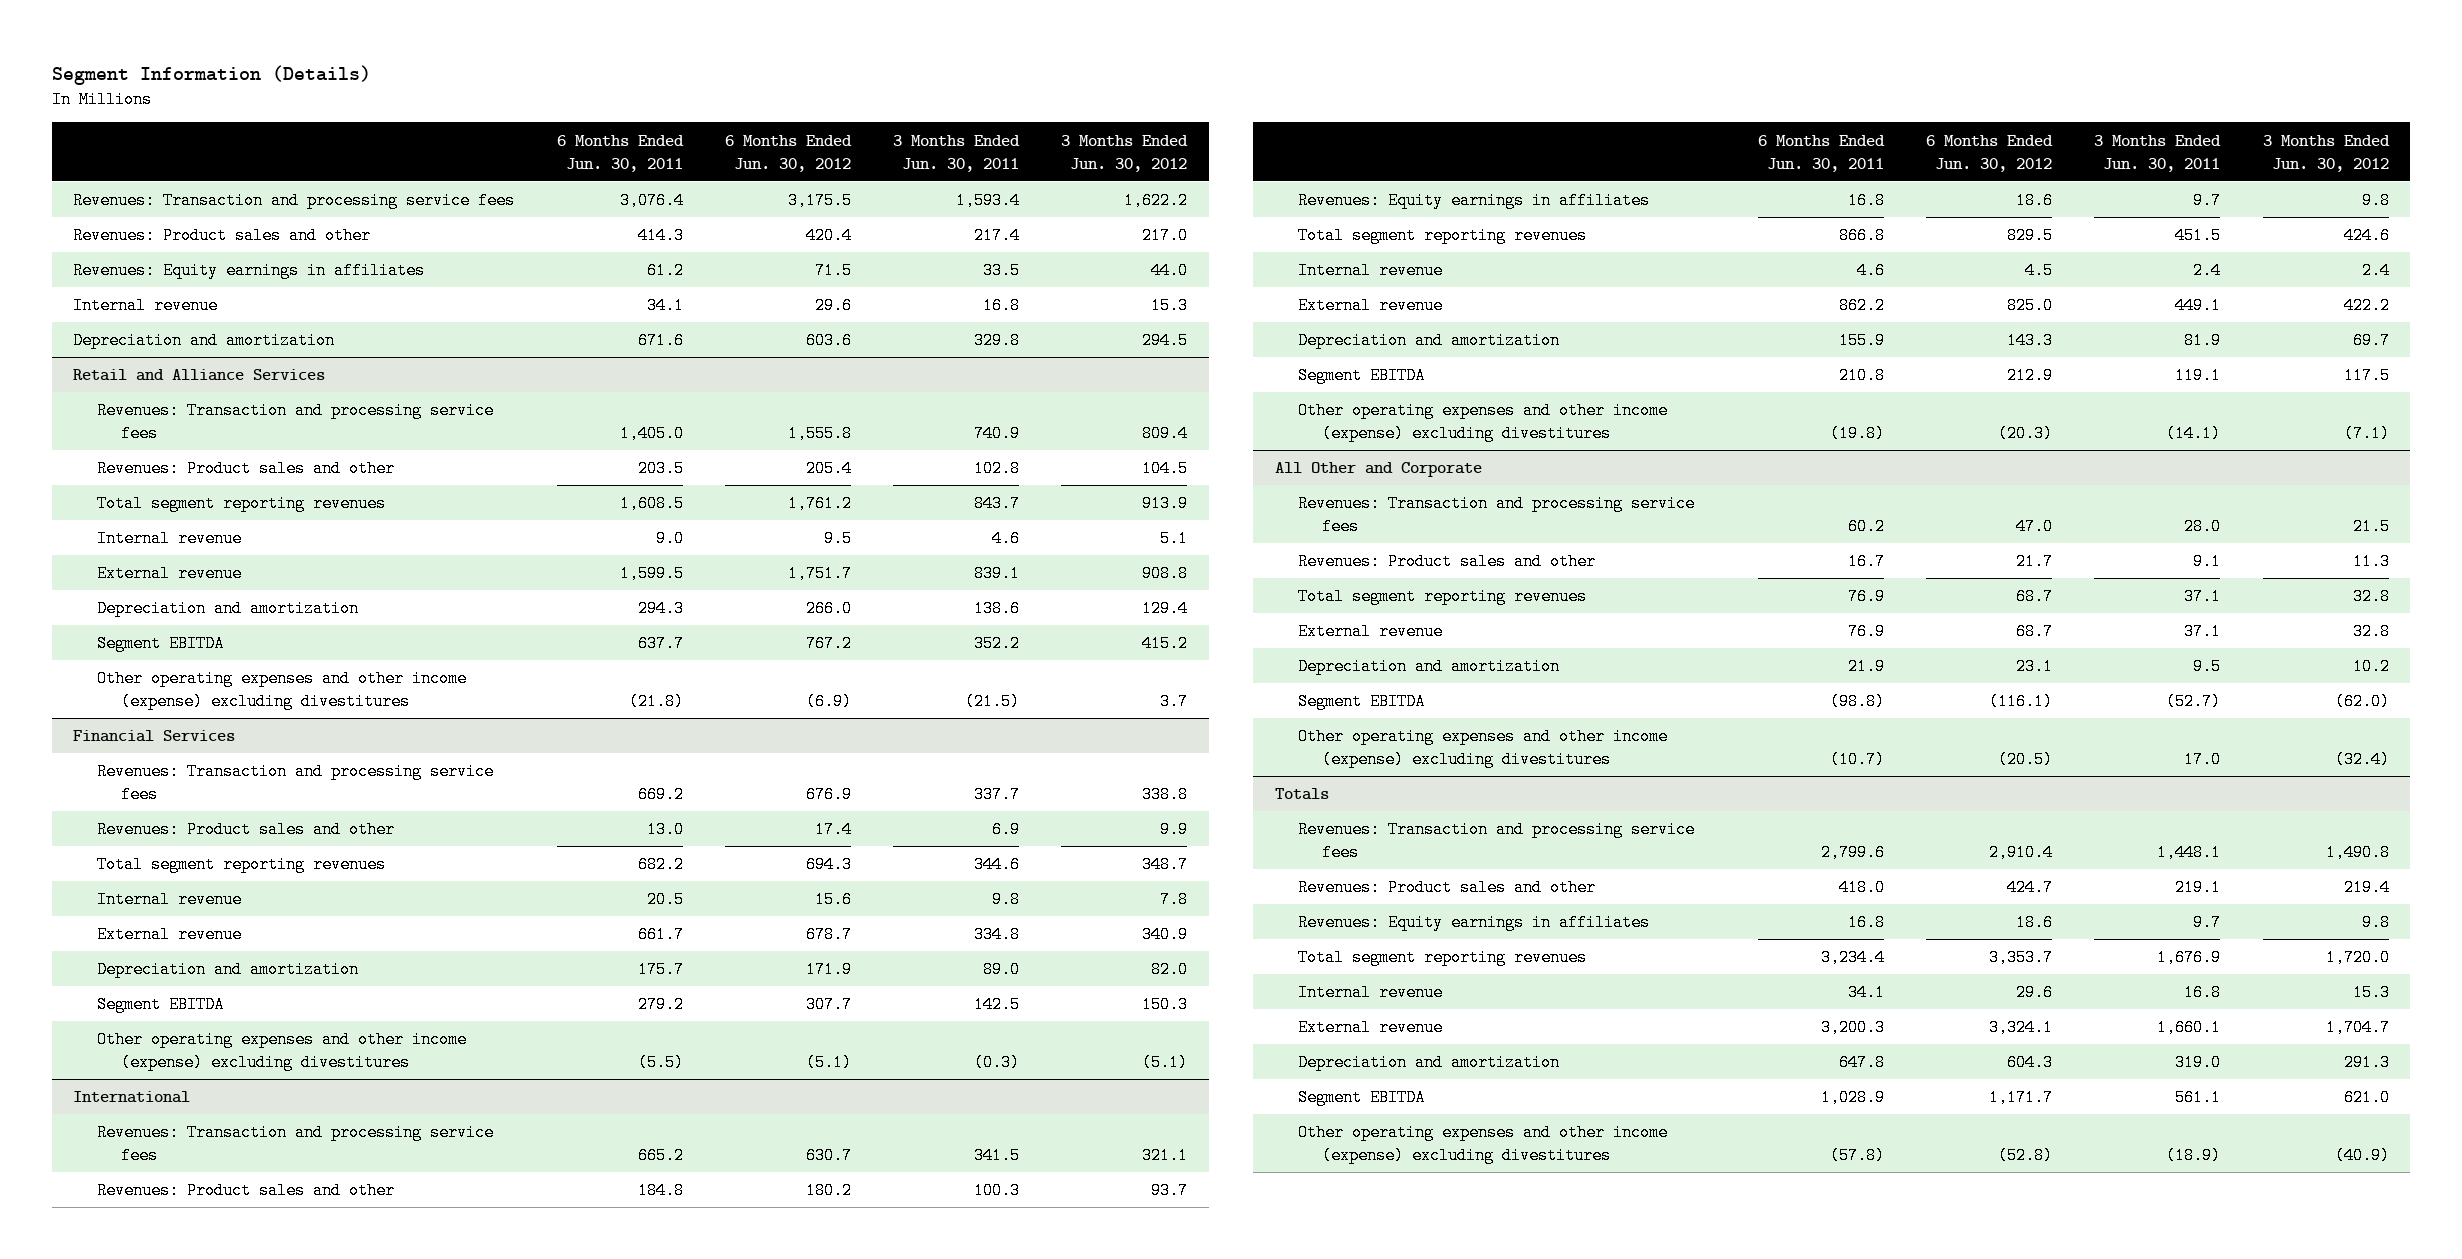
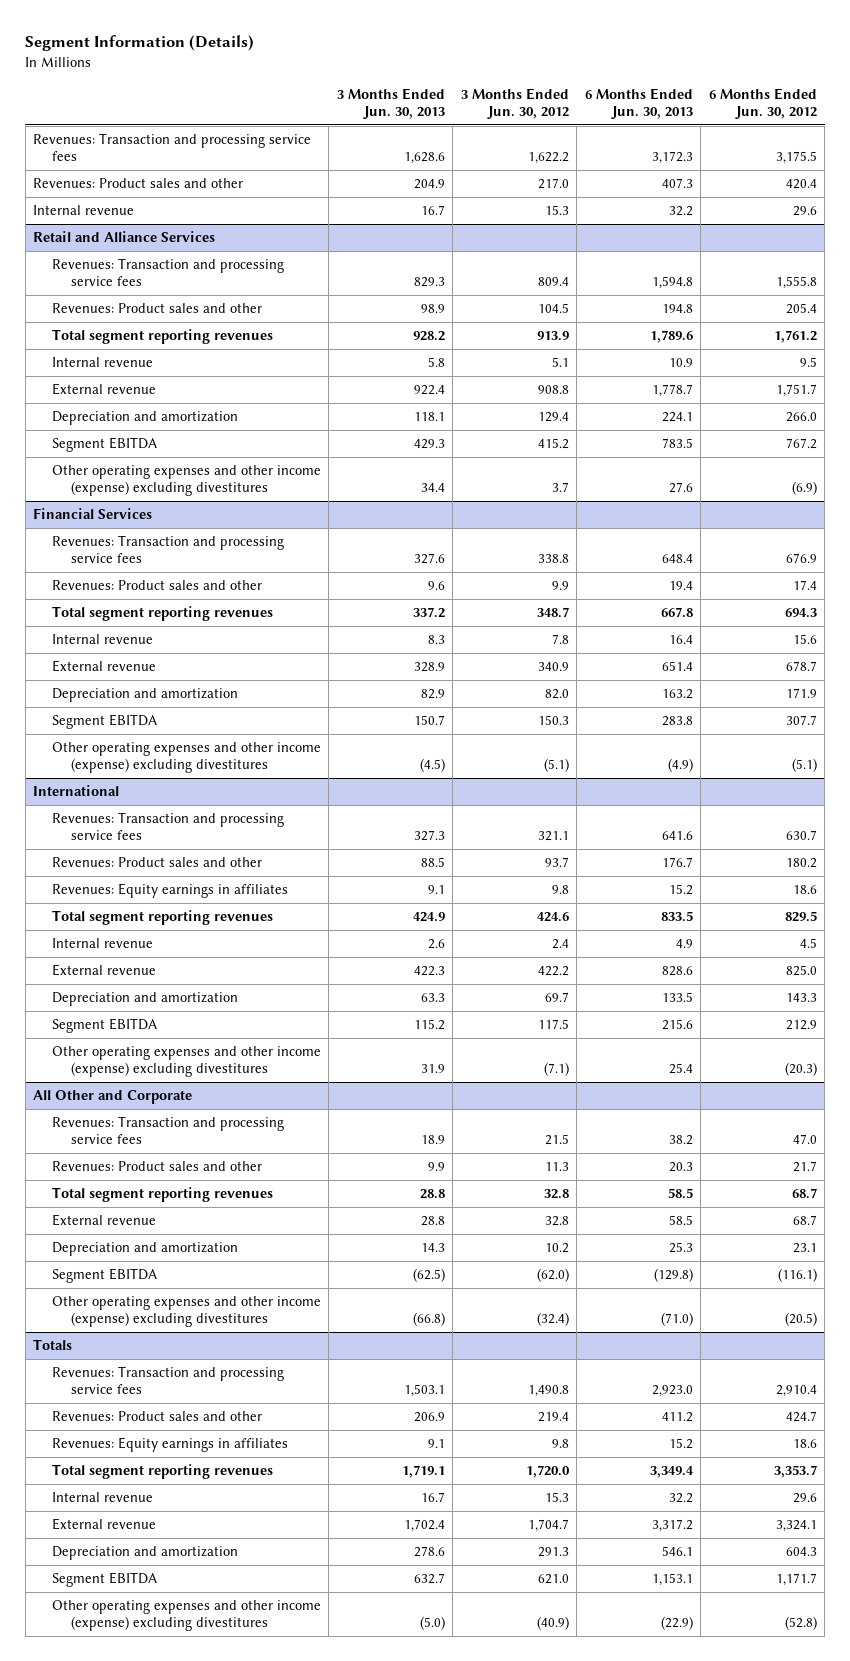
[556,134,684,172] 6 Months Ended Jun. 30, 2011 -> none
[893,134,1021,172] 3 Months Ended Jun. 30, 2011 -> none
none -> [336,87,445,120] 3 Months Ended Jun. 30, 2013
none -> [584,87,693,120] 6 Months Ended Jun. 30, 2013
[73,262,426,280] Revenues: Equity earnings in affiliates -> none
[73,332,336,350] Depreciation and amortization -> none

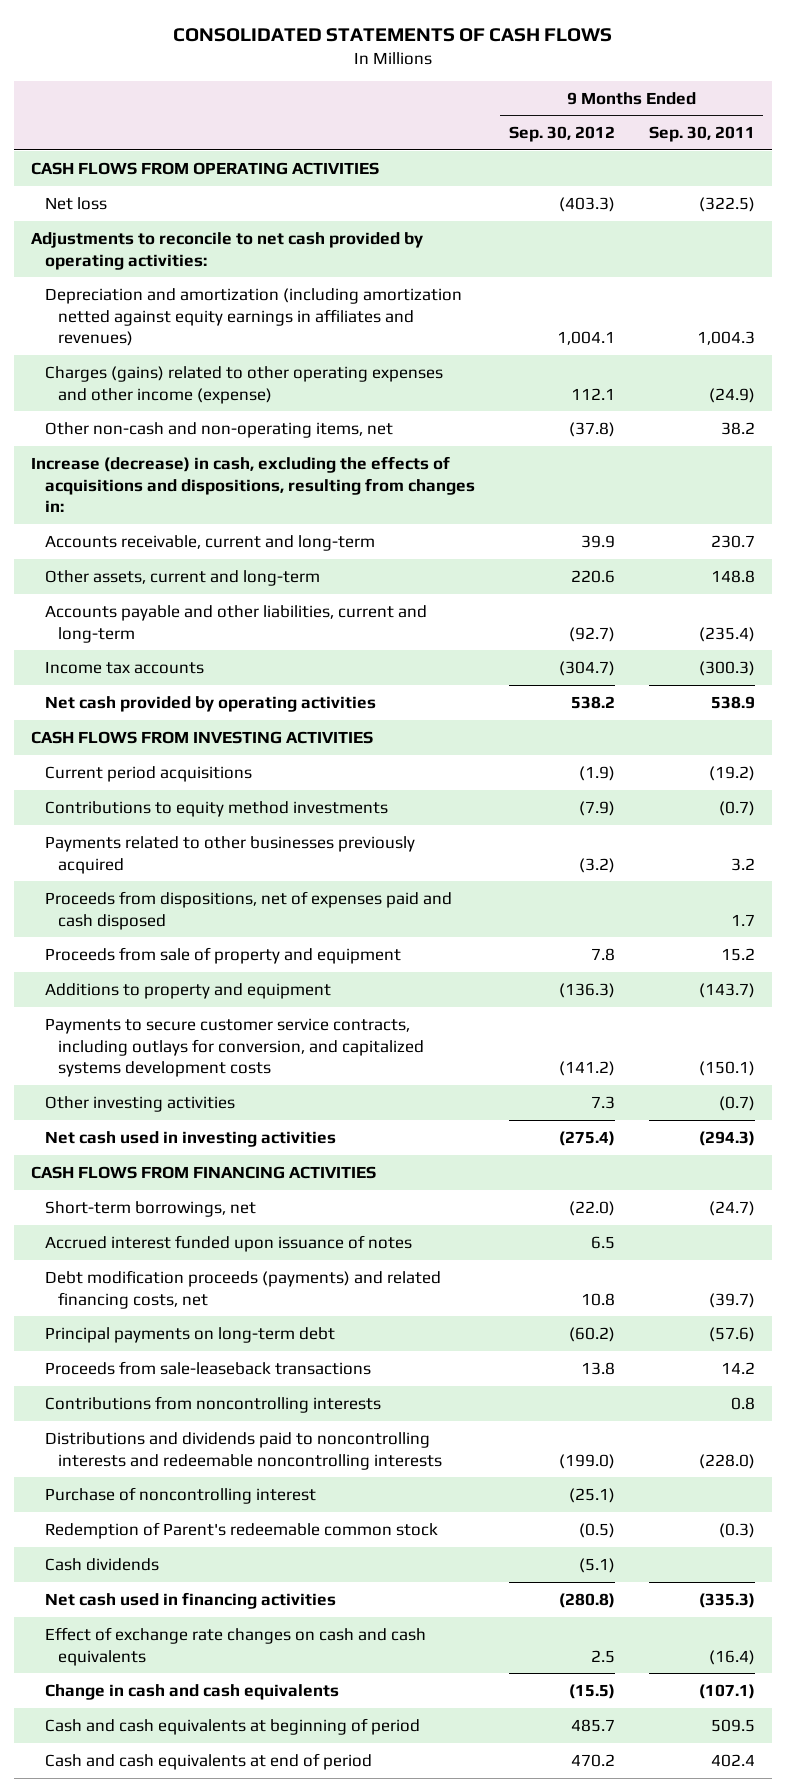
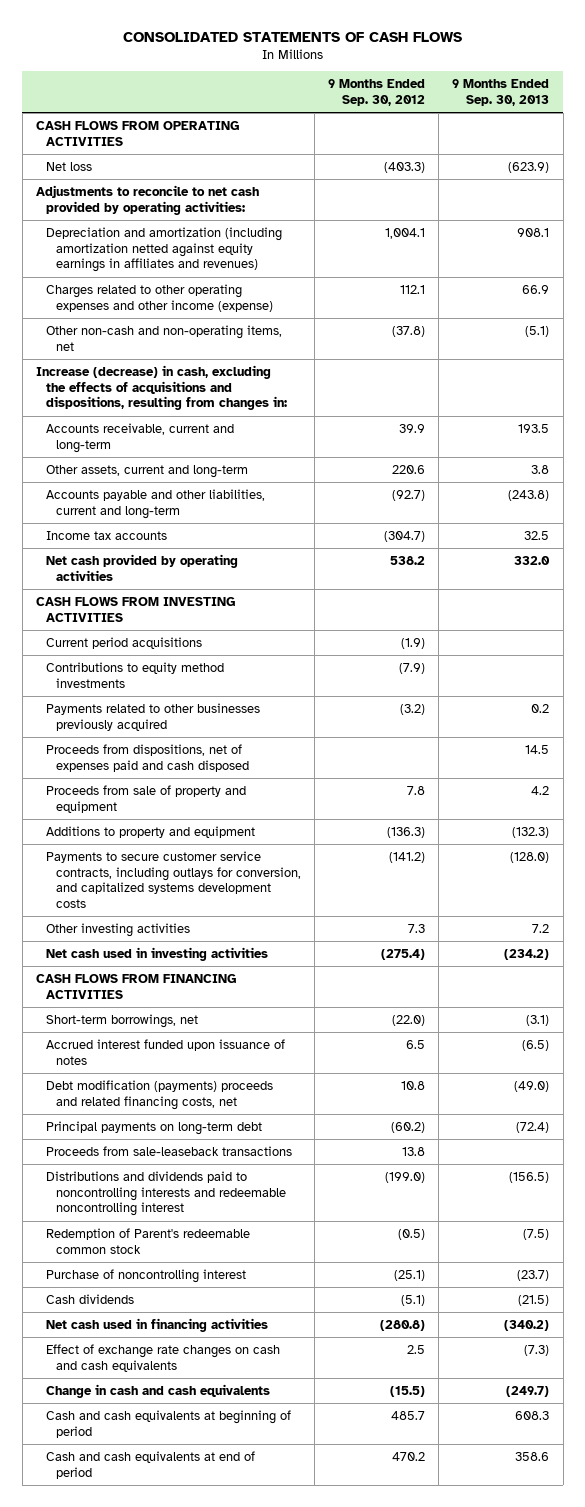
[648,126,755,143] Sep. 30, 2011 -> none
none -> [452,79,550,107] 9 Months Ended Sep. 30, 2013
[44,365,443,404] Charges (gains) related to other operating expenses and other income (expense) -> [46,284,274,312] Charges related to other operating expenses and other income (expense)
[44,1269,441,1309] Debt modification proceeds (payments) and related financing costs, net -> [46,1080,274,1110] Debt modification (payments) proceeds and related financing costs, net
[44,1395,381,1413] Contributions from noncontrolling interests -> none
[44,1431,443,1470] Distributions and dividends paid to noncontrolling interests and redeemable noncontrolling interests -> [46,1171,287,1217] Distributions and dividends paid to noncontrolling interests and redeemable noncontrolling interest
[44,1486,316,1504] Purchase of noncontrolling interest -> [46,1269,247,1284] Purchase of noncontrolling interest

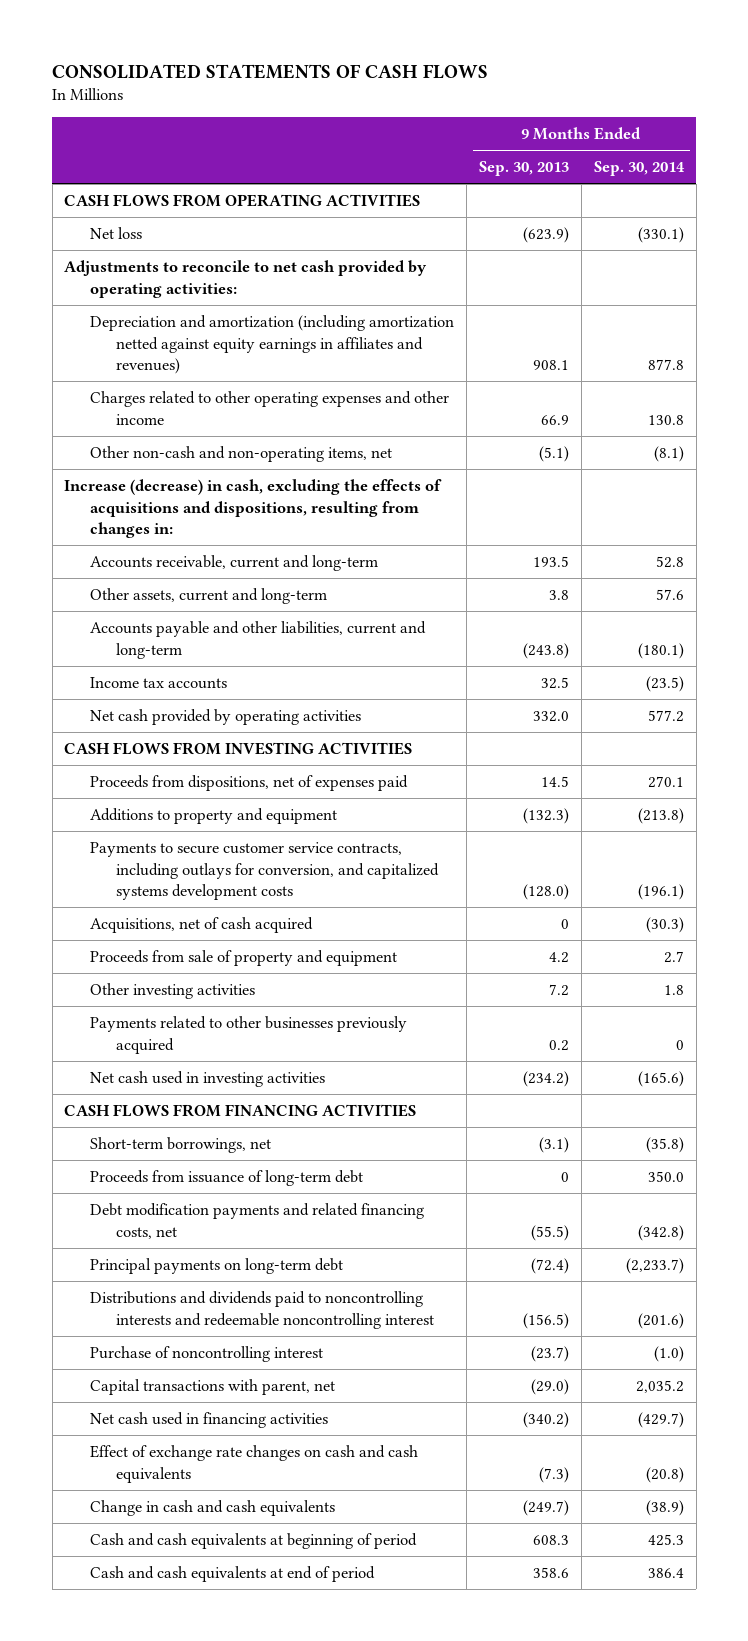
[328,79,426,107] 9 Months Ended Sep. 30, 2012 -> none
none -> [593,161,685,177] Sep. 30, 2014
[46,284,274,312] Charges related to other operating expenses and other income (expense) -> [90,390,450,425] Charges related to other operating expenses and other income
[46,637,203,650] Current period acquisitions -> none
[46,662,225,688] Contributions to equity method investments -> none
[46,744,250,772] Proceeds from dispositions, net of expenses paid and cash disposed -> [90,774,409,791] Proceeds from dispositions, net of expenses paid
none -> [90,916,314,933] Acquisitions, net of cash acquired
[46,785,247,813] Proceeds from sale of property and equipment -> [90,949,398,966] Proceeds from sale of property and equipment
[46,703,261,731] Payments related to other businesses previously acquired -> [90,1015,408,1054] Payments related to other businesses previously acquired
[46,1039,286,1065] Accrued interest funded upon issuance of notes -> none
none -> [90,1169,364,1186] Proceeds from issuance of long-term debt
[46,1080,274,1110] Debt modification (payments) proceeds and related financing costs, net -> [90,1202,425,1239] Debt modification payments and related financing costs, net
[514,1081,550,1093] (49.0) -> [530,1224,569,1241] (55.5)
[46,1146,293,1157] Proceeds from sale-leaseback transactions -> none
[46,1228,251,1254] Redemption of Parent's redeemable common stock -> none
[46,1294,135,1305] Cash dividends -> none
none -> [90,1378,336,1395] Capital transactions with parent, net

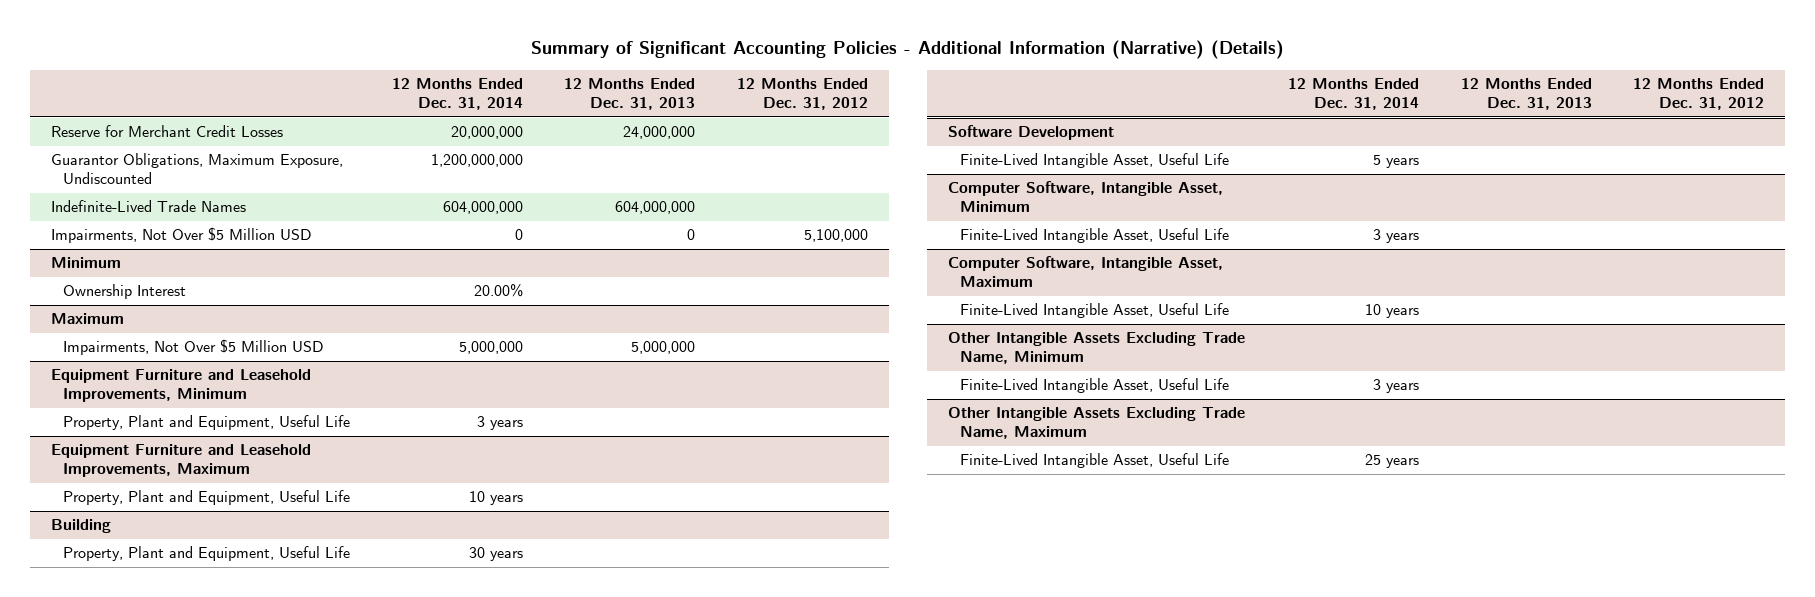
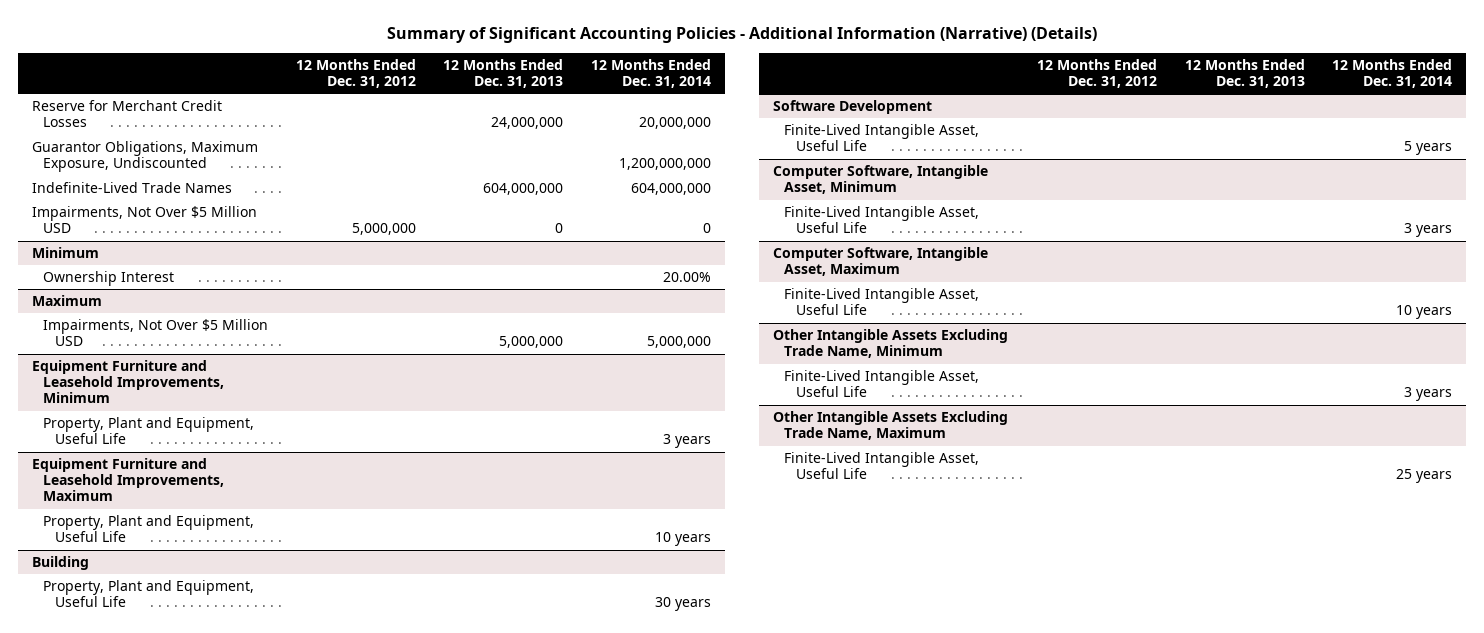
[803,229,868,243] 5,100,000 -> [351,223,416,236] 5,000,000

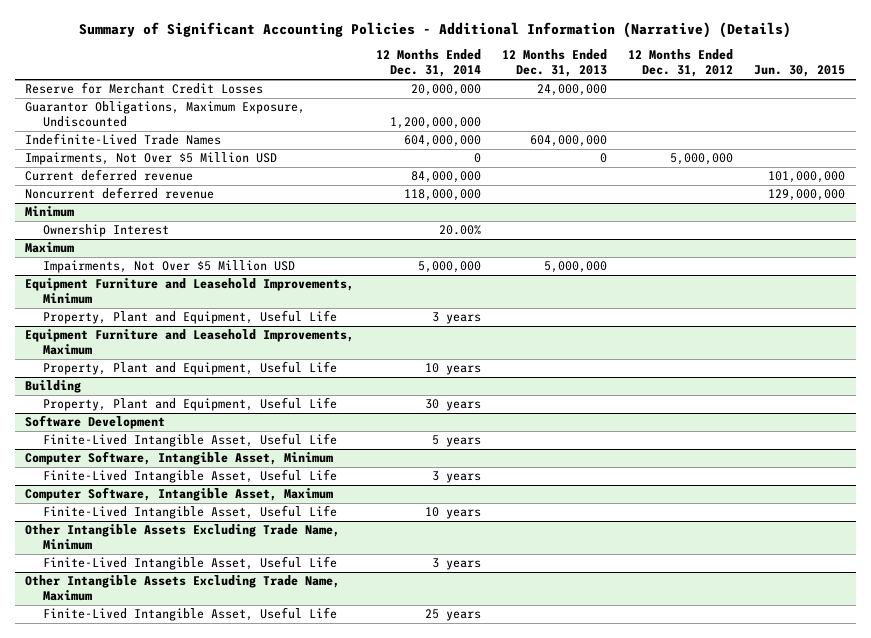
none -> [754,65,846,78] Jun. 30, 2015
none -> [25,169,194,182] Current deferred revenue
none -> [25,187,215,200] Noncurrent deferred revenue

